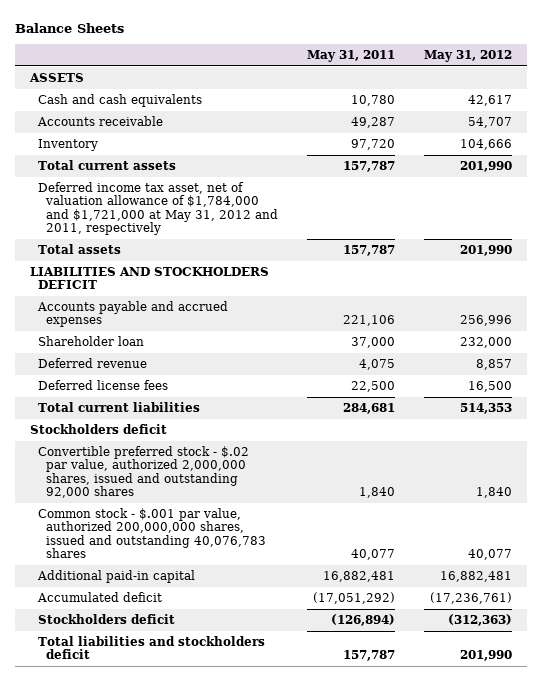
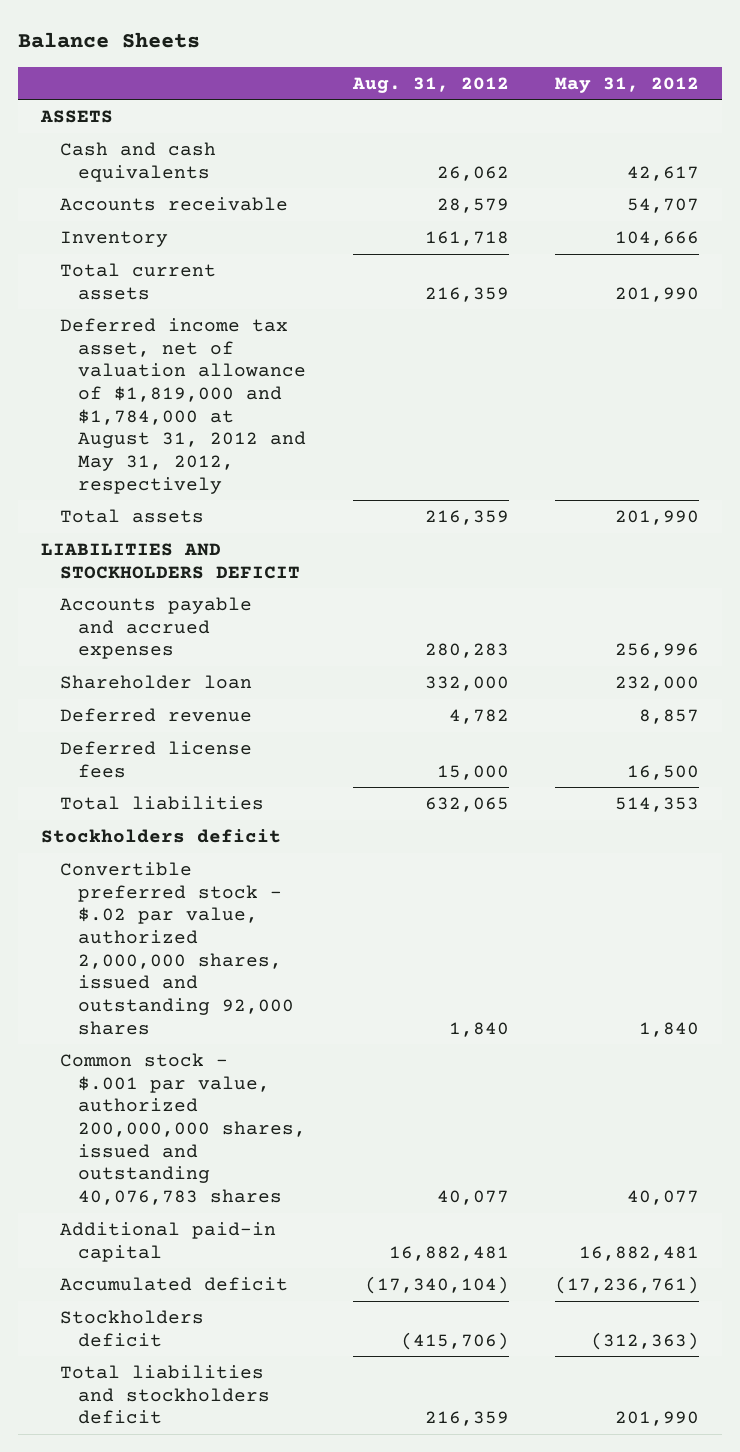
[306,50,395,63] May 31, 2011 -> none
none -> [351,76,509,93] Aug. 31, 2012
[37,182,278,235] Deferred income tax asset, net of valuation allowance of $1,784,000 and $1,721,000 at May 31, 2012 and 2011, respectively -> [59,317,307,494] Deferred income tax asset, net of valuation allowance of $1,819,000 and $1,784,000 at August 31, 2012 and May 31, 2012, respectively
[37,402,200,413] Total current liabilities -> [59,795,264,810] Total liabilities

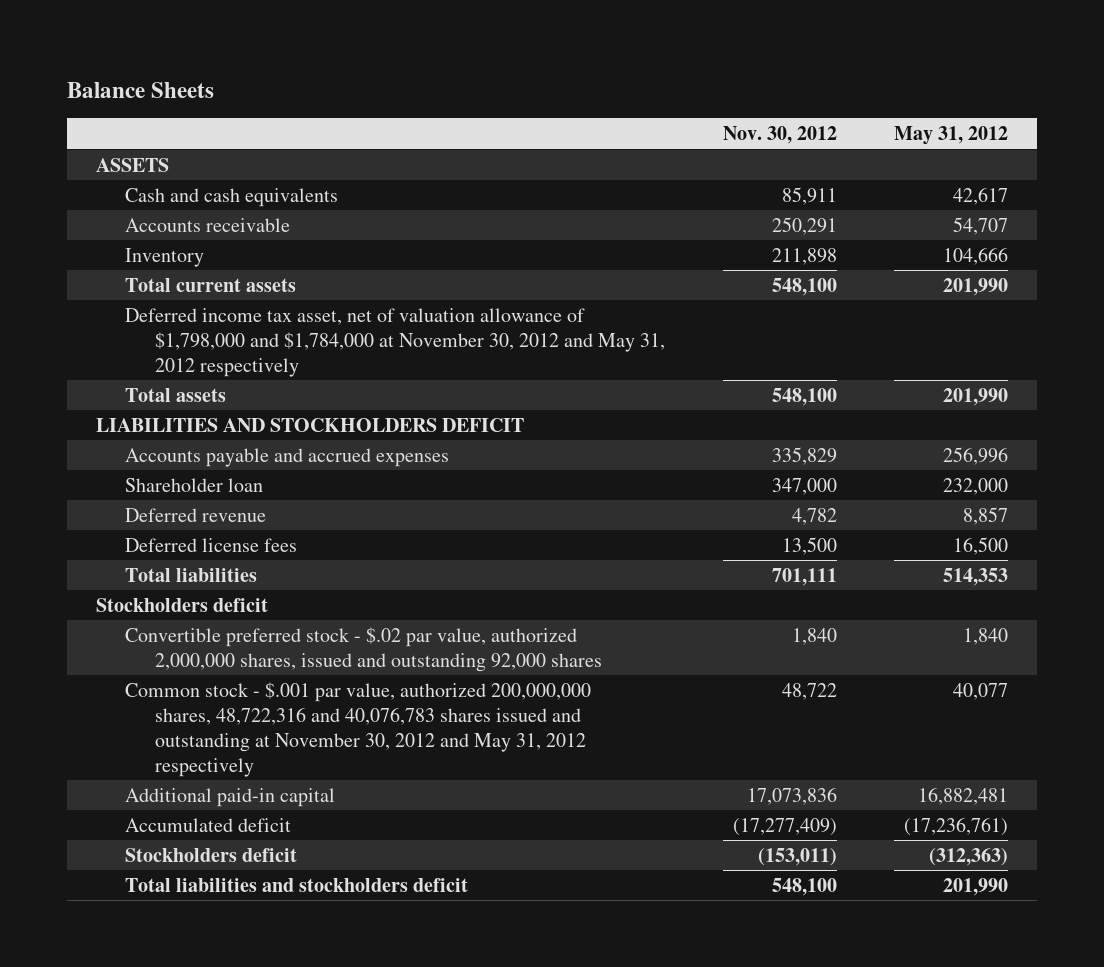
[351,76,509,93] Aug. 31, 2012 -> none
none -> [722,126,837,145] Nov. 30, 2012
[59,317,307,494] Deferred income tax asset, net of valuation allowance of $1,819,000 and $1,784,000 at August 31, 2012 and May 31, 2012, respectively -> [125,307,665,377] Deferred income tax asset, net of valuation allowance of $1,798,000 and $1,784,000 at November 30, 2012 and May 31, 2012 respectively
[59,1052,307,1205] Common stock - $.001 par value, authorized 200,000,000 shares, issued and outstanding 40,076,783 shares -> [125,681,592,777] Common stock - $.001 par value, authorized 200,000,000 shares, 48,722,316 and 40,076,783 shares issued and outstanding at November 30, 2012 and May 31, 2012 respectively

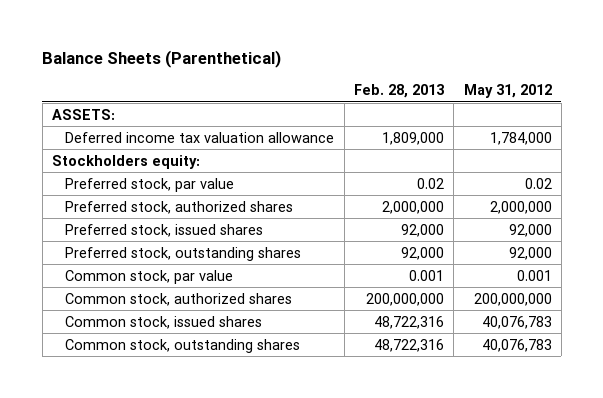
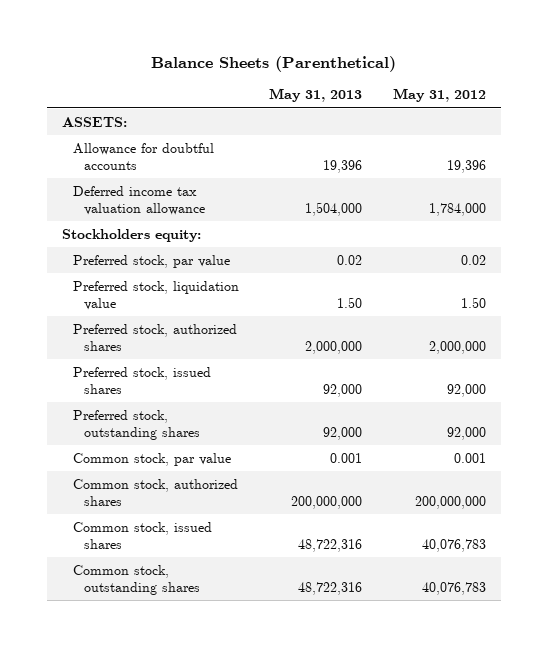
[353,84,444,99] Feb. 28, 2013 -> none
none -> [269,88,363,103] May 31, 2013
none -> [72,142,214,170] Allowance for doubtful accounts
none -> [72,280,239,310] Preferred stock, liquidation value

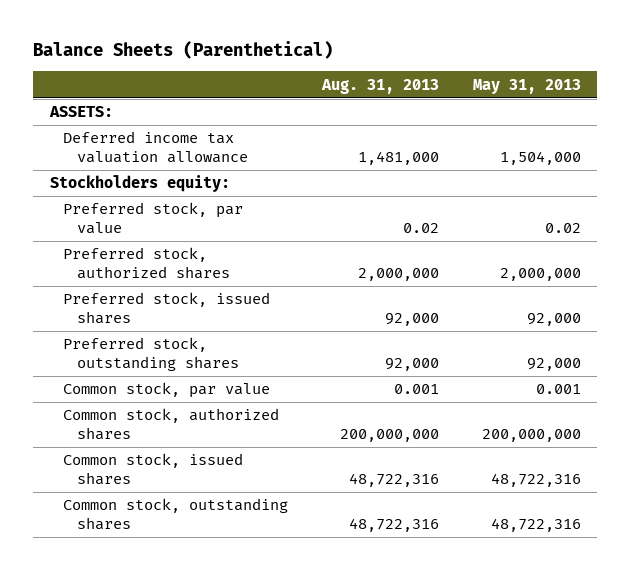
[393,88,487,103] May 31, 2012 -> none
none -> [321,78,440,94] Aug. 31, 2013
[72,142,214,170] Allowance for doubtful accounts -> none
[72,280,239,310] Preferred stock, liquidation value -> none

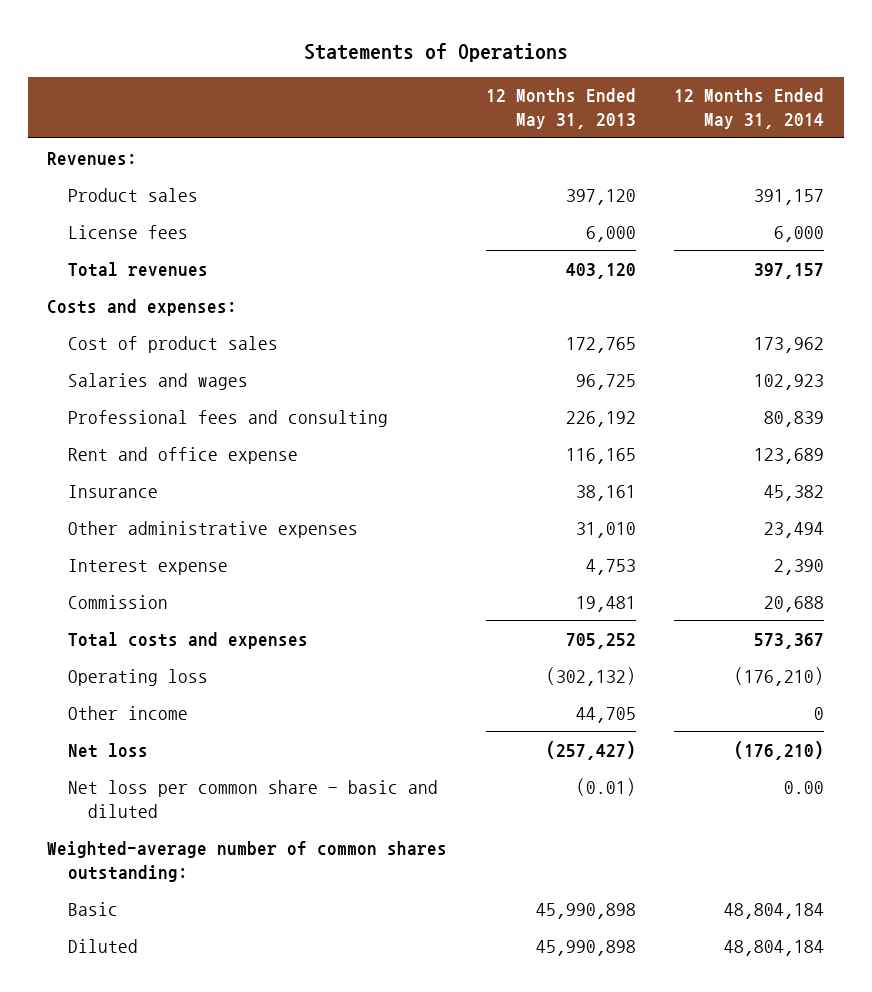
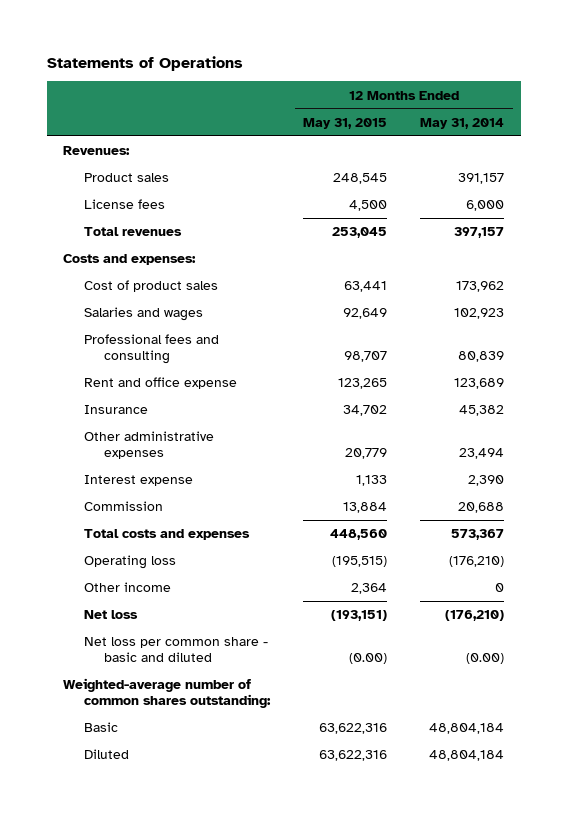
[485,88,636,130] 12 Months Ended May 31, 2013 -> none
none -> [302,117,387,129] May 31, 2015
[784,780,825,794] 0.00 -> [466,653,505,665] (0.00)

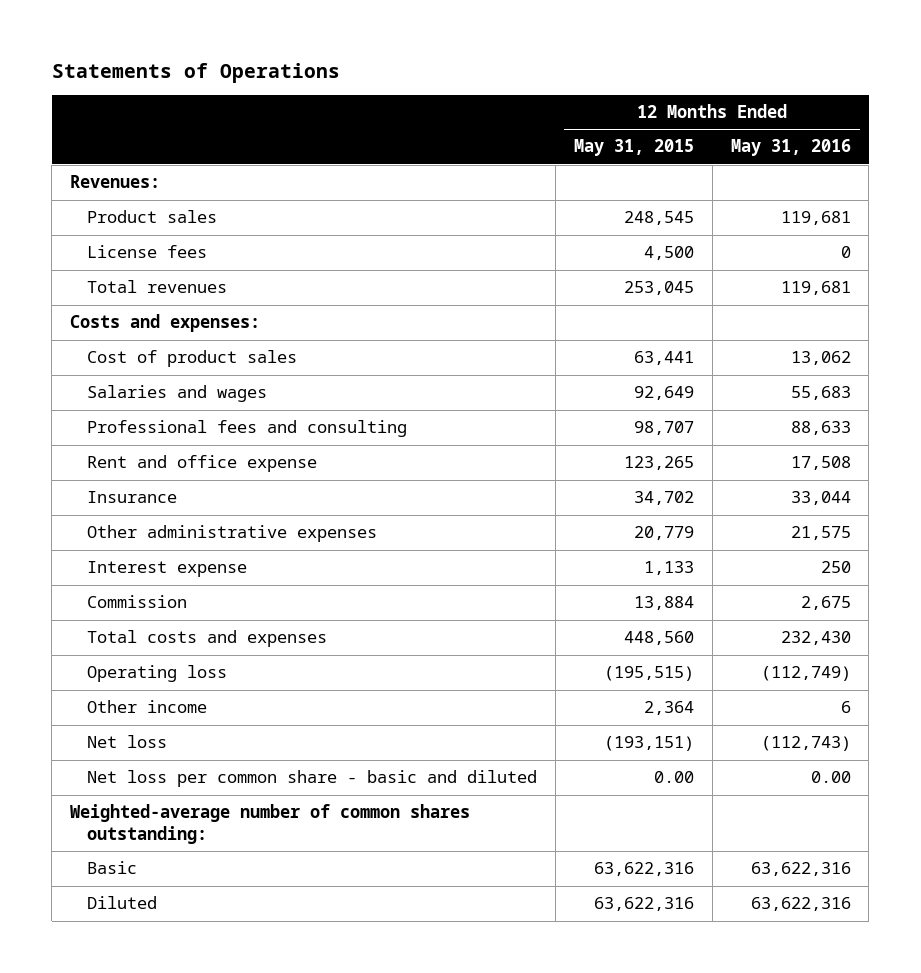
[420,117,505,129] May 31, 2014 -> none
none -> [730,139,851,157] May 31, 2016
[348,653,387,665] (0.00) -> [653,771,694,784] 0.00

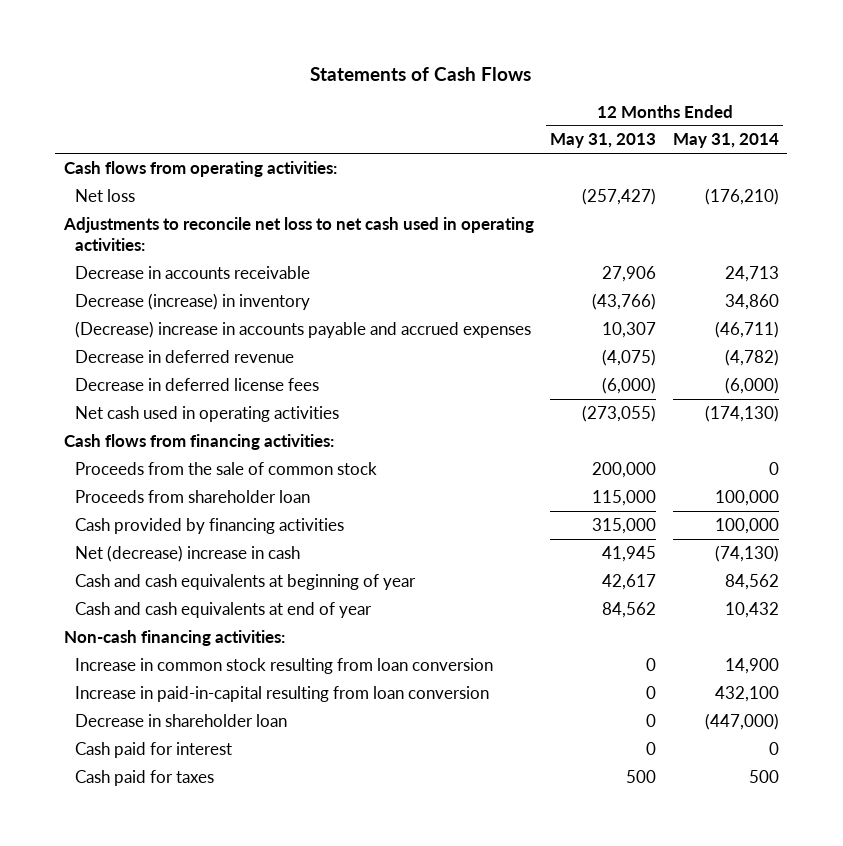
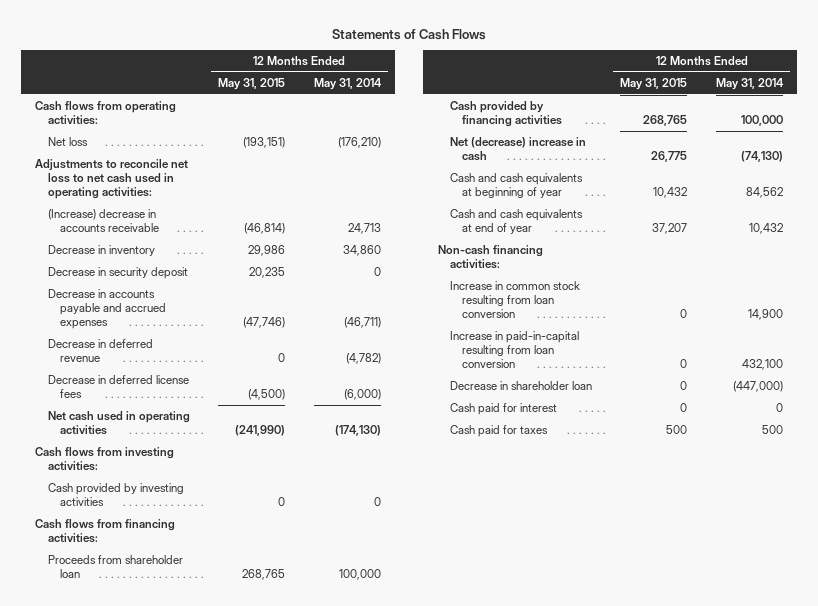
[550,133,657,149] May 31, 2013 -> none
none -> [218,77,286,90] May 31, 2015
[75,265,311,279] Decrease in accounts receivable -> [47,209,159,232] (Increase) decrease in accounts receivable
[75,292,311,310] Decrease (increase) in inventory -> [47,245,155,257] Decrease in inventory
none -> [47,267,188,280] Decrease in security deposit
[75,320,532,338] (Decrease) increase in accounts payable and accrued expenses -> [47,289,166,329] Decrease in accounts payable and accrued expenses
none -> [35,447,175,471] Cash flows from investing activities:
none -> [47,483,184,506] Cash provided by investing activities
[75,461,378,475] Proceeds from the sale of common stock -> none

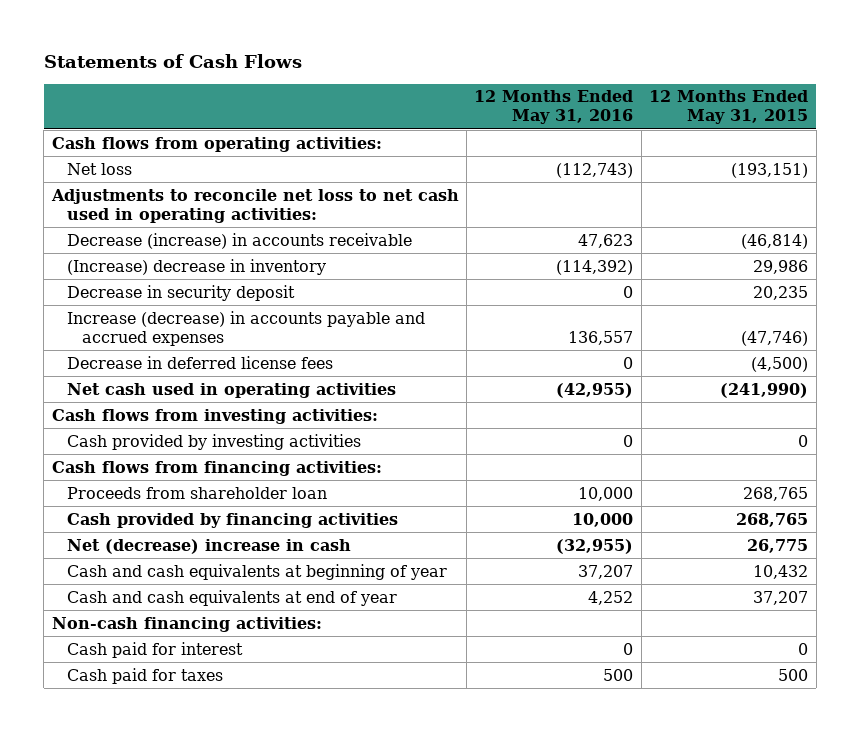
[313,77,382,90] May 31, 2014 -> none
none -> [474,90,634,125] 12 Months Ended May 31, 2016
[47,209,159,232] (Increase) decrease in accounts receivable -> [66,232,412,249] Decrease (increase) in accounts receivable
[47,245,155,257] Decrease in inventory -> [66,258,326,275] (Increase) decrease in inventory
[47,339,153,362] Decrease in deferred revenue -> none
[47,289,166,329] Decrease in accounts payable and accrued expenses -> [66,310,425,346] Increase (decrease) in accounts payable and accrued expenses
[449,281,580,318] Increase in common stock resulting from loan conversion -> none
[449,331,579,368] Increase in paid-in-capital resulting from loan conversion -> none
[449,381,592,391] Decrease in shareholder loan -> none

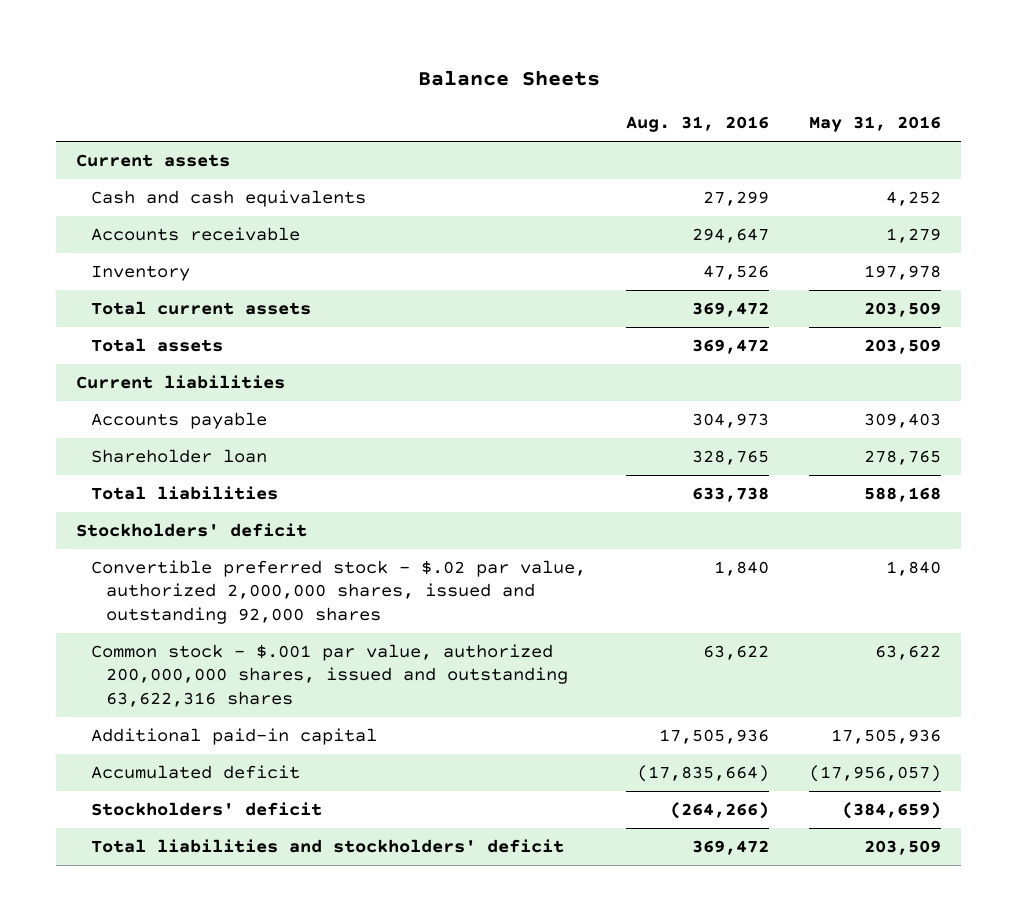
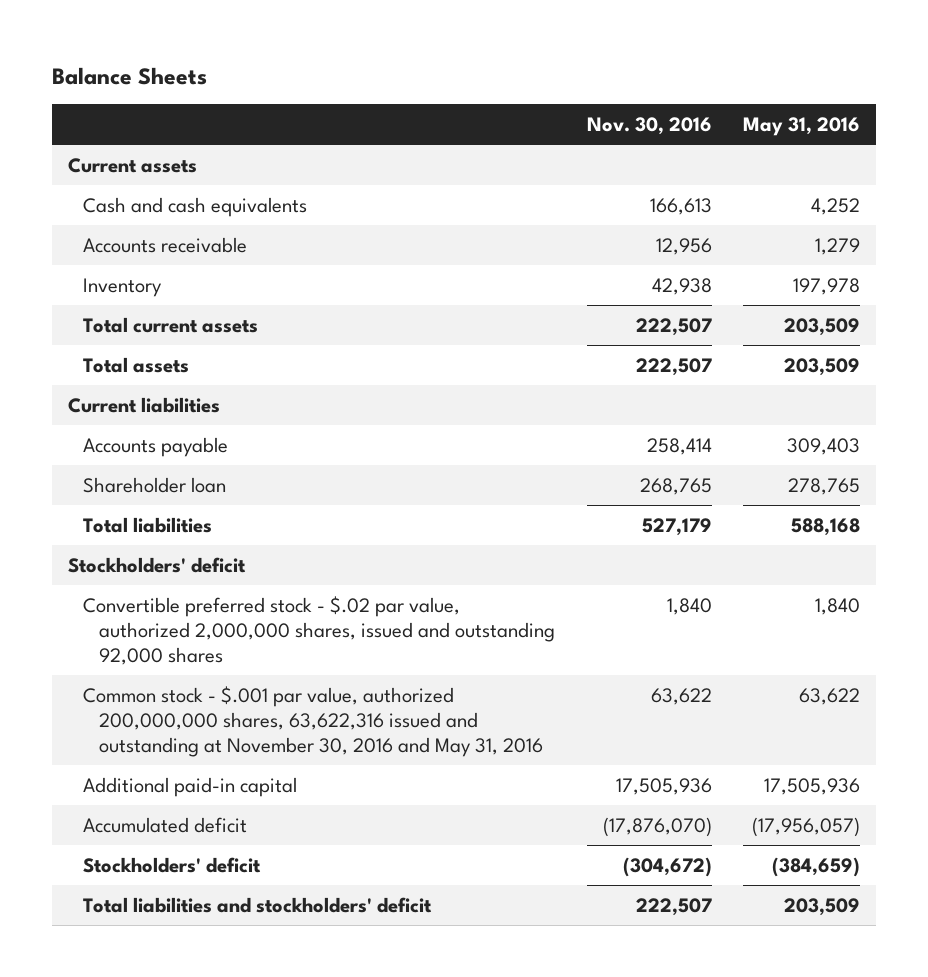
[626,116,770,133] Aug. 31, 2016 -> none
none -> [586,117,712,136] Nov. 30, 2016
[91,644,569,707] Common stock - $.001 par value, authorized 200,000,000 shares, issued and outstanding 63,622,316 shares -> [83,685,544,758] Common stock - $.001 par value, authorized 200,000,000 shares, 63,622,316 issued and outstanding at November 30, 2016 and May 31, 2016

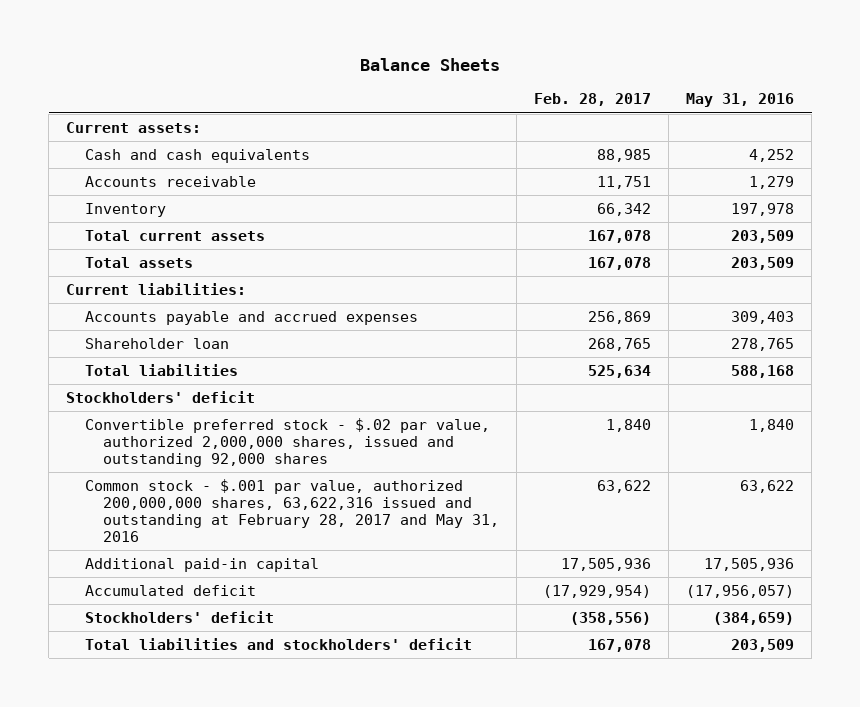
[586,117,712,136] Nov. 30, 2016 -> none
none -> [534,93,652,107] Feb. 28, 2017
[67,157,197,173] Current assets -> [66,121,202,133] Current assets:
[67,396,220,413] Current liabilities -> [66,282,247,295] Current liabilities:
[83,436,229,457] Accounts payable -> [84,310,418,325] Accounts payable and accrued expenses
[83,685,544,758] Common stock - $.001 par value, authorized 200,000,000 shares, 63,622,316 issued and outstanding at November 30, 2016 and May 31, 2016 -> [84,478,500,543] Common stock - $.001 par value, authorized 200,000,000 shares, 63,622,316 issued and outstanding at February 28, 2017 and May 31, 2016

